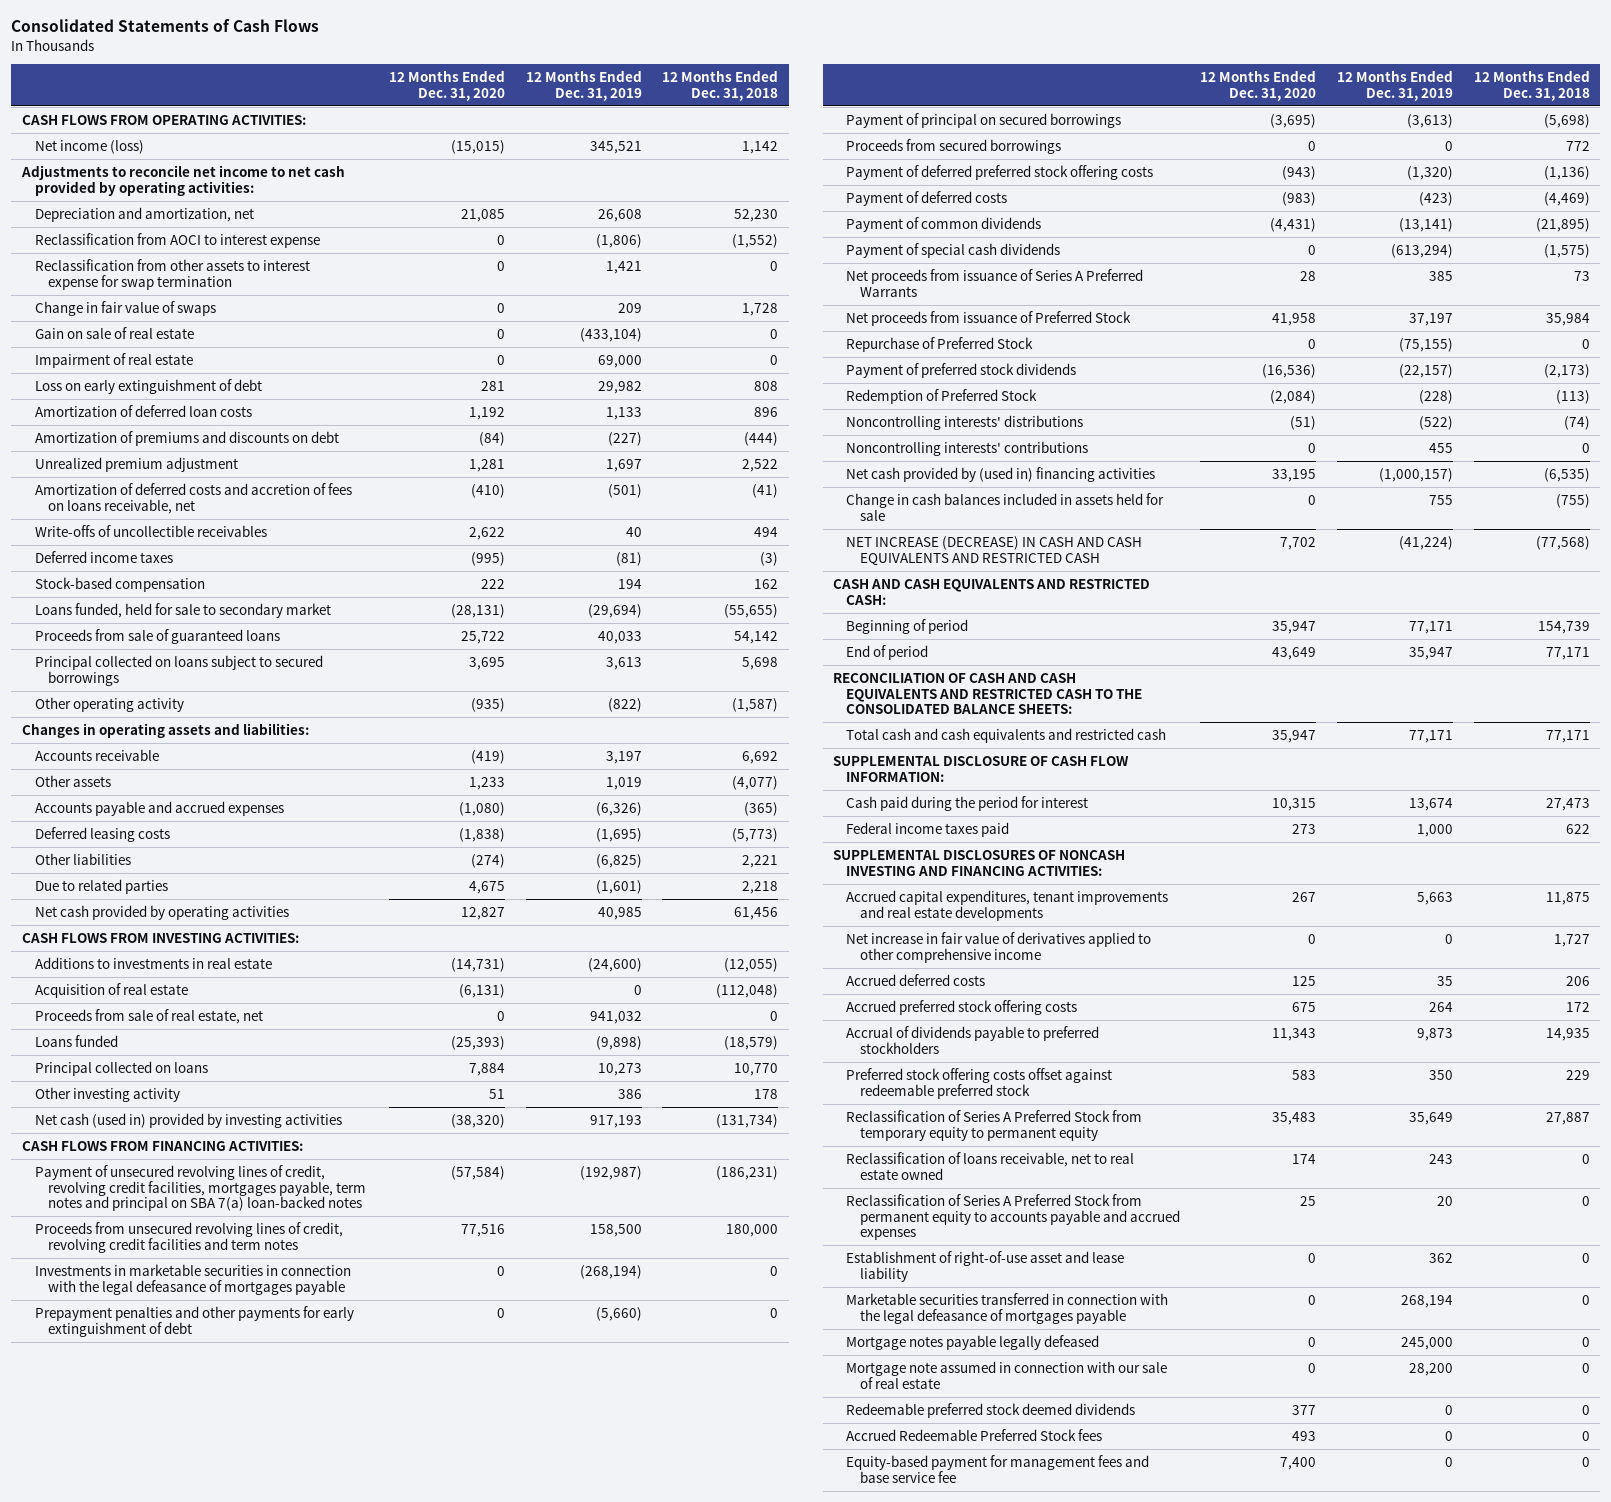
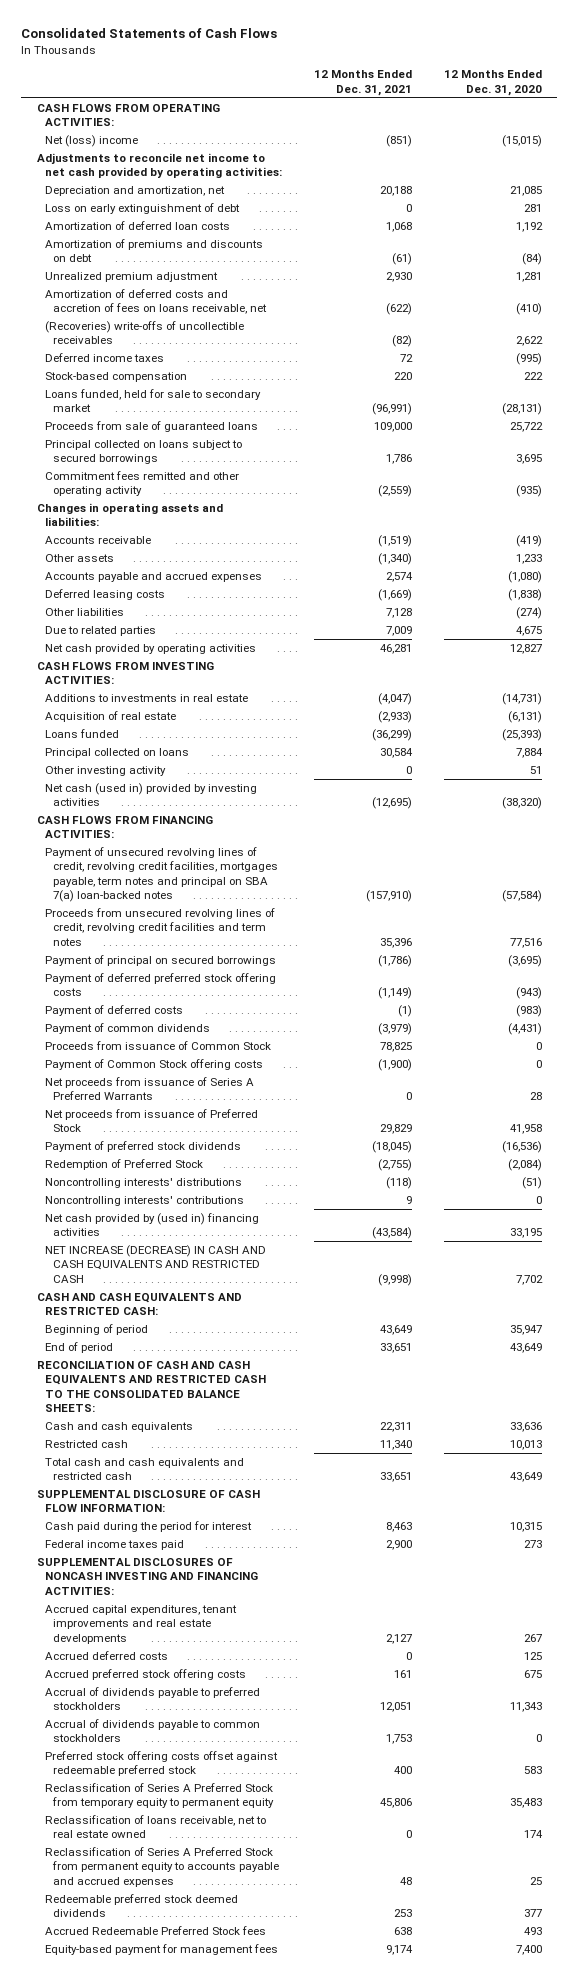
[525,70,642,101] 12 Months Ended Dec. 31, 2019 -> none
[662,70,779,101] 12 Months Ended Dec. 31, 2018 -> none
none -> [313,70,412,96] 12 Months Ended Dec. 31, 2021
[34,139,144,154] Net income (loss) -> [44,135,138,148] Net (loss) income
[34,232,320,248] Reclassification from AOCI to interest expense -> none
[34,258,310,290] Reclassification from other assets to interest expense for swap termination -> none
[34,300,216,316] Change in fair value of swaps -> none
[34,326,194,339] Gain on sale of real estate -> none
[34,352,193,368] Impairment of real estate -> none
[34,524,267,537] Write-offs of uncollectible receivables -> [44,321,244,345] (Recoveries) write-offs of uncollectible receivables
[34,696,184,712] Other operating activity -> [44,471,239,497] Commitment fees remitted and other operating activity
[34,1008,263,1024] Proceeds from sale of real estate, net -> none
[34,1263,351,1295] Investments in marketable securities in connection with the legal defeasance of mortgages payable -> none
[34,1305,354,1337] Prepayment penalties and other payments for early extinguishment of debt -> none
[846,138,1062,154] Proceeds from secured borrowings -> none
[846,242,1061,258] Payment of special cash dividends -> none
none -> [44,1041,271,1051] Proceeds from issuance of Common Stock
none -> [44,1059,263,1071] Payment of Common Stock offering costs
[846,336,1034,352] Repurchase of Preferred Stock -> none
[846,492,1165,521] Change in cash balances included in assets held for sale -> none
none -> [44,1422,193,1433] Cash and cash equivalents
none -> [44,1440,128,1449] Restricted cash
[1272,729,1317,743] 35,947 -> [509,1472,542,1483] 43,649
[846,931,1152,963] Net increase in fair value of derivatives applied to other comprehensive income -> none
none -> [44,1719,260,1743] Accrual of dividends payable to common stockholders
[846,1250,1125,1282] Establishment of right-of-use asset and lease liability -> none
[846,1292,1169,1324] Marketable securities transferred in connection with the legal defeasance of mortgages payable -> none
[846,1334,1100,1350] Mortgage notes payable legally defeased -> none
[846,1360,1168,1389] Mortgage note assumed in connection with our sale of real estate -> none
[846,1454,1150,1483] Equity-based payment for management fees and base service fee -> [44,1944,278,1956] Equity-based payment for management fees

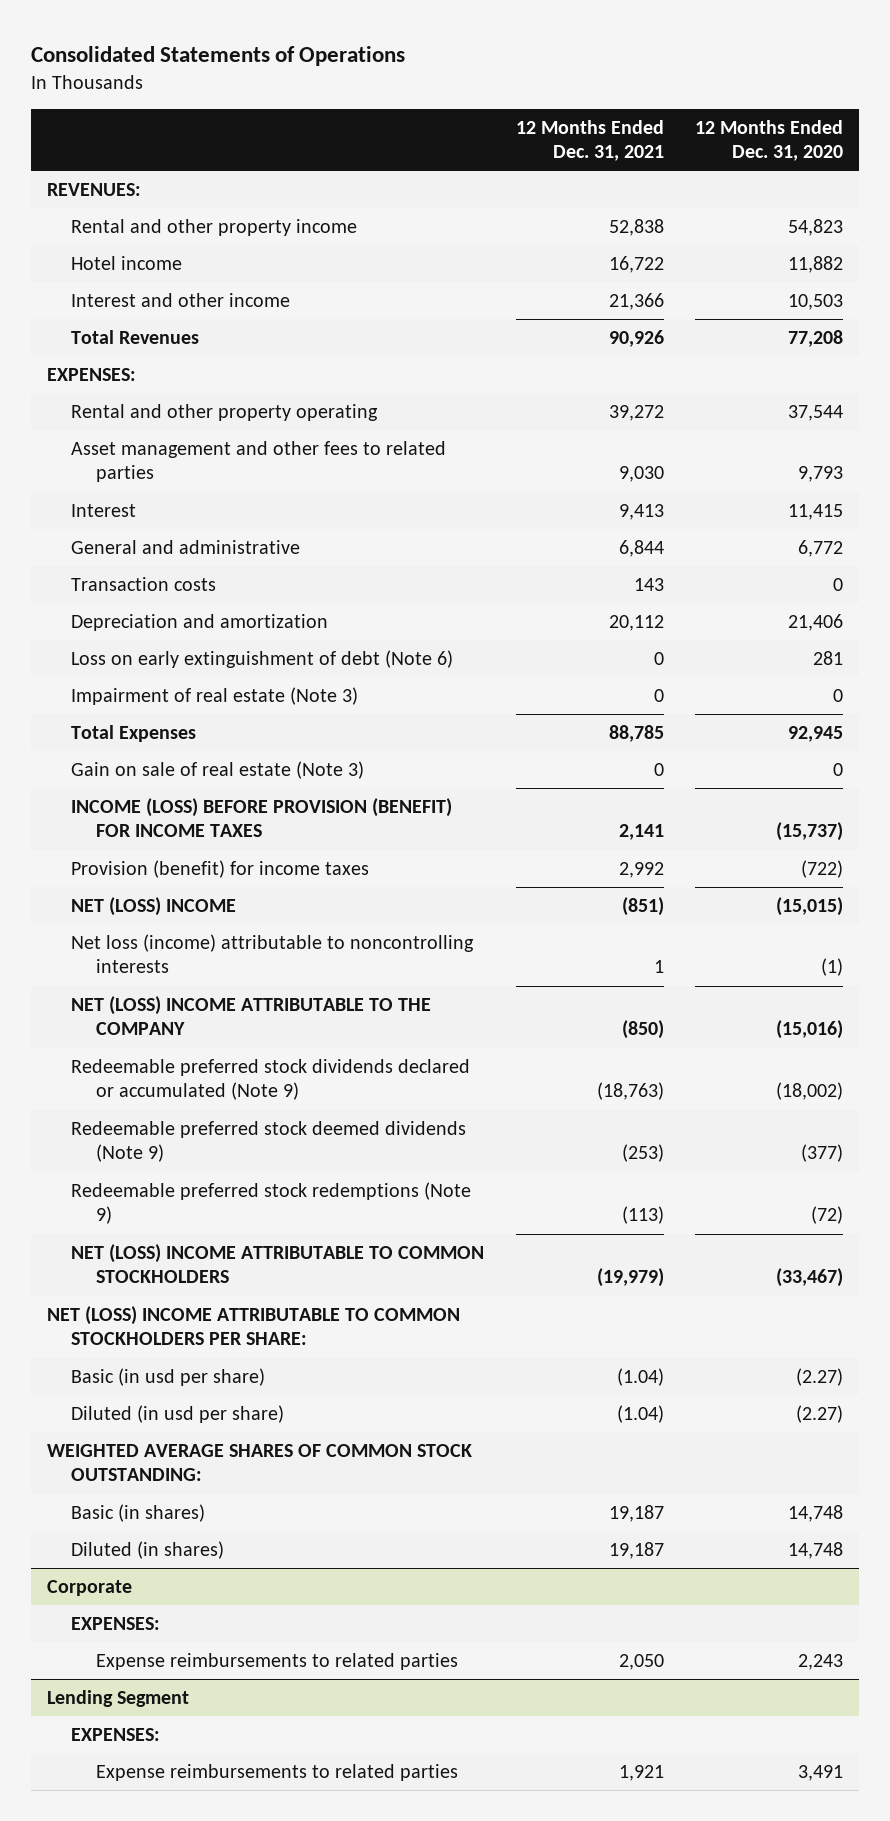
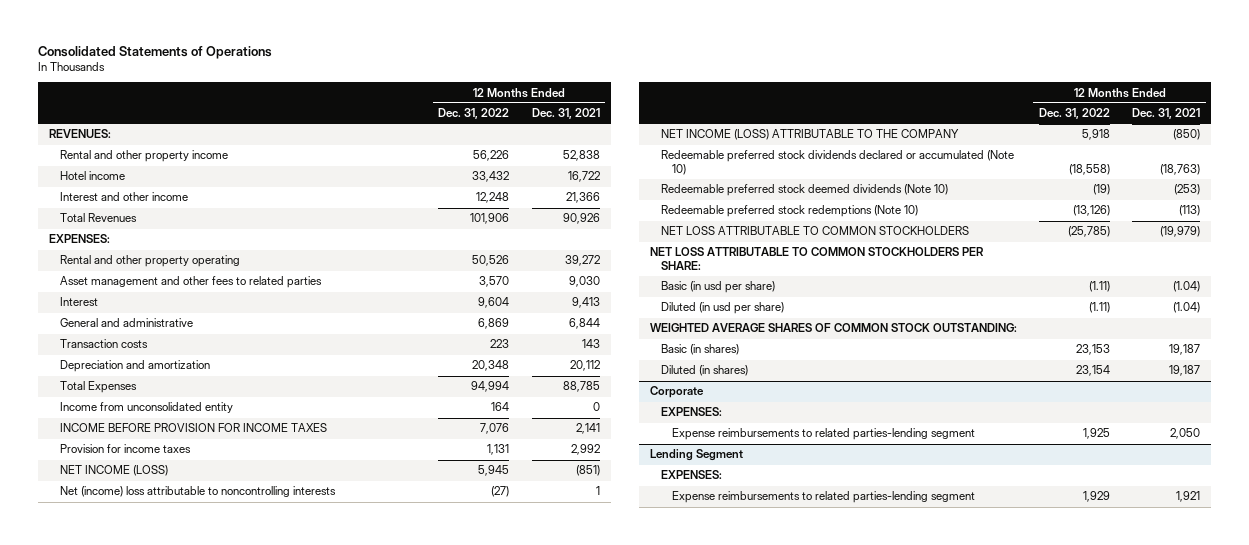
[695,119,844,162] 12 Months Ended Dec. 31, 2020 -> none
none -> [438,108,510,120] Dec. 31, 2022
[71,649,454,668] Loss on early extinguishment of debt (Note 6) -> none
[71,686,359,705] Impairment of real estate (Note 3) -> none
[71,760,365,779] Gain on sale of real estate (Note 3) -> none
none -> [60,402,234,414] Income from unconsolidated entity
[71,797,453,838] INCOME (LOSS) BEFORE PROVISION (BENEFIT) FOR INCOME TAXES -> [60,423,328,433] INCOME BEFORE PROVISION FOR INCOME TAXES
[71,859,370,878] Provision (benefit) for income taxes -> [60,444,192,454] Provision for income taxes
[71,896,237,916] NET (LOSS) INCOME -> [60,465,169,477] NET INCOME (LOSS)
[71,933,475,974] Net loss (income) attributable to noncontrolling interests -> [60,486,337,498] Net (income) loss attributable to noncontrolling interests
[71,995,432,1036] NET (LOSS) INCOME ATTRIBUTABLE TO THE COMPANY -> [660,129,959,141] NET INCOME (LOSS) ATTRIBUTABLE TO THE COMPANY
[71,1058,471,1101] Redeemable preferred stock dividends declared or accumulated (Note 9) -> [660,150,1014,176] Redeemable preferred stock dividends declared or accumulated (Note 10)
[71,1120,467,1163] Redeemable preferred stock deemed dividends (Note 9) -> [660,184,948,197] Redeemable preferred stock deemed dividends (Note 10)
[71,1181,472,1225] Redeemable preferred stock redemptions (Note 9) -> [660,205,918,218] Redeemable preferred stock redemptions (Note 10)
[71,1243,485,1284] NET (LOSS) INCOME ATTRIBUTABLE TO COMMON STOCKHOLDERS -> [660,226,969,236] NET LOSS ATTRIBUTABLE TO COMMON STOCKHOLDERS
[46,1305,460,1346] NET (LOSS) INCOME ATTRIBUTABLE TO COMMON STOCKHOLDERS PER SHARE: -> [649,247,984,271] NET LOSS ATTRIBUTABLE TO COMMON STOCKHOLDERS PER SHARE:
[95,1652,458,1670] Expense reimbursements to related parties -> [672,428,976,441] Expense reimbursements to related parties-lending segment
[95,1763,458,1781] Expense reimbursements to related parties -> [672,491,976,504] Expense reimbursements to related parties-lending segment

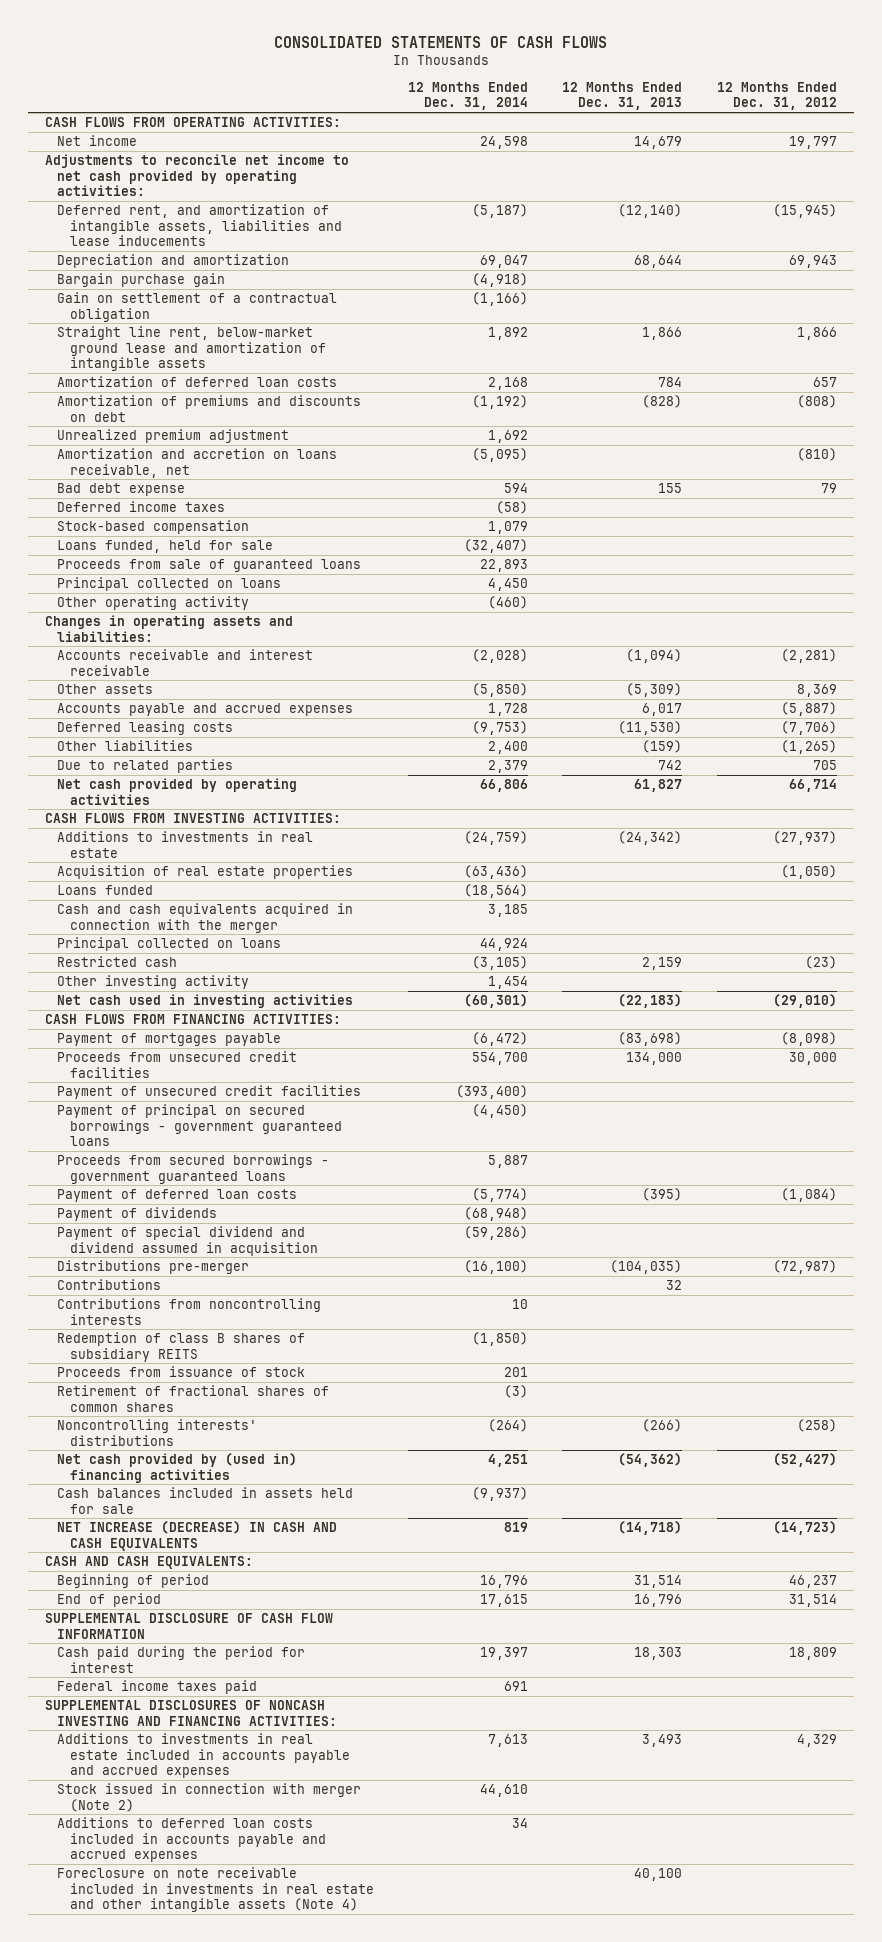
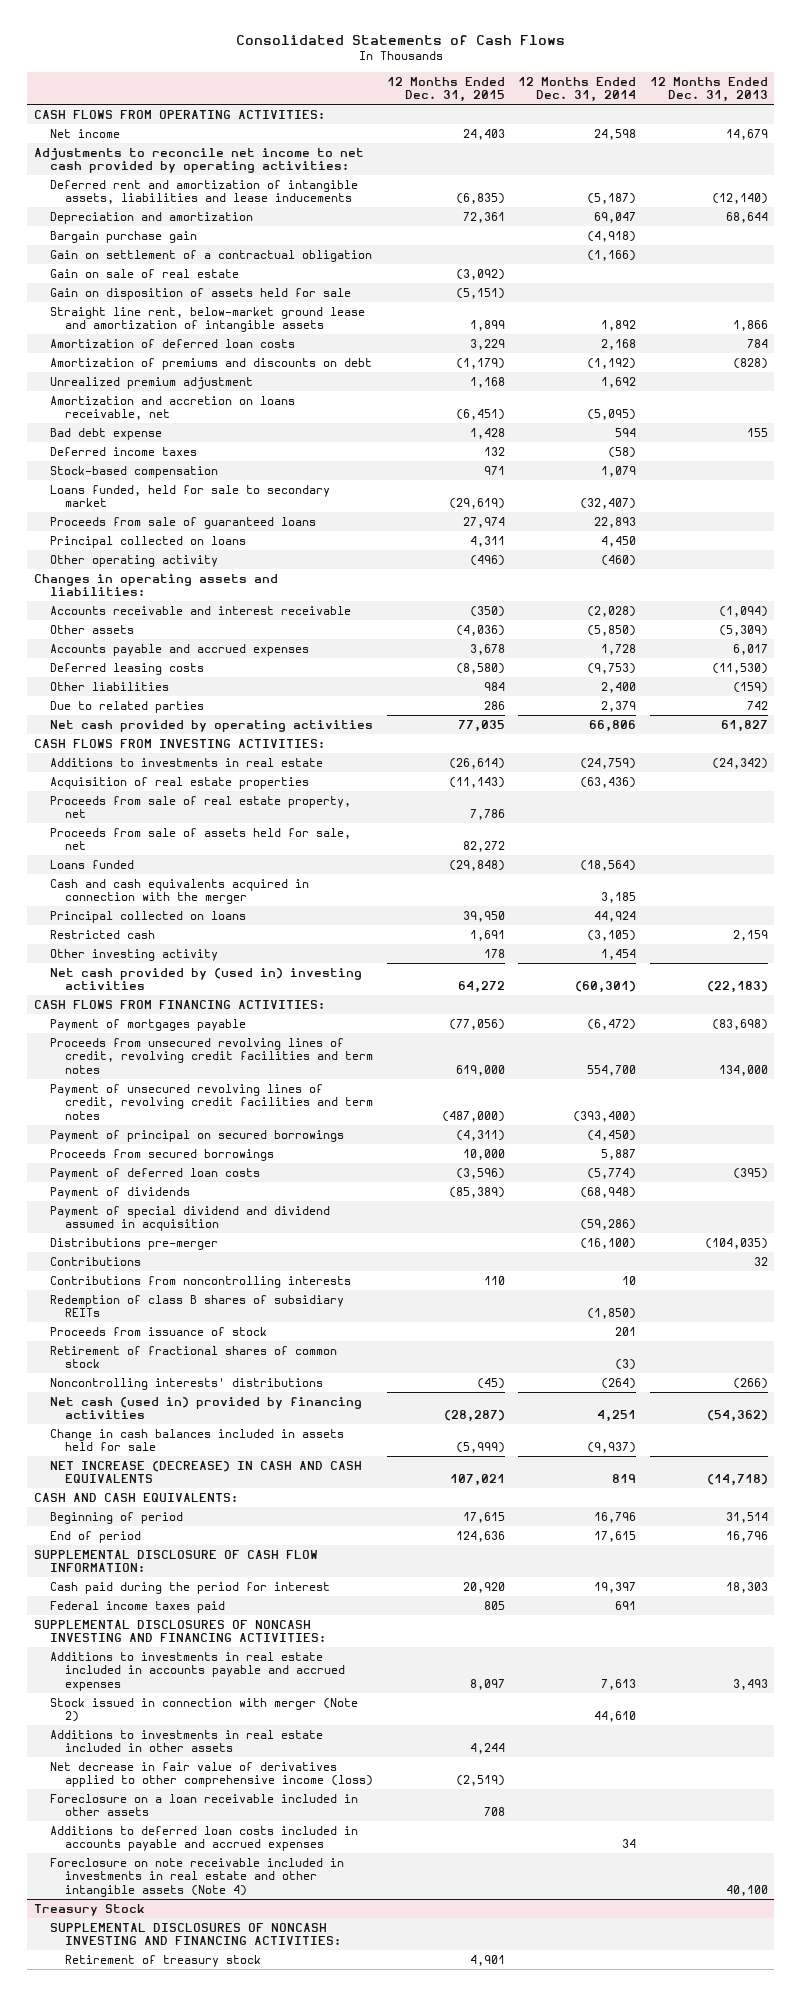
[273,35,607,48] CONSOLIDATED STATEMENTS OF CASH FLOWS -> [235,34,565,45] Consolidated Statements of Cash Flows
[716,82,837,111] 12 Months Ended Dec. 31, 2012 -> none
none -> [386,76,505,103] 12 Months Ended Dec. 31, 2015
[57,204,342,246] Deferred rent, and amortization of intangible assets, liabilities and lease inducements -> [49,179,358,205] Deferred rent and amortization of intangible assets, liabilities and lease inducements
none -> [49,268,239,278] Gain on sale of real estate
none -> [49,287,351,300] Gain on disposition of assets held for sale
[57,540,274,554] Loans funded, held for sale -> [49,484,330,508] Loans funded, held for sale to secondary market
none -> [49,795,351,819] Proceeds from sale of real estate property, net
none -> [49,827,351,851] Proceeds from sale of assets held for sale, net
[57,994,354,1009] Net cash used in investing activities -> [49,967,362,991] Net cash provided by (used in) investing activities
[57,1051,298,1078] Proceeds from unsecured credit facilities -> [49,1037,374,1075] Proceeds from unsecured revolving lines of credit, revolving credit facilities and term notes
[57,1085,362,1100] Payment of unsecured credit facilities -> [49,1083,374,1121] Payment of unsecured revolving lines of credit, revolving credit facilities and term notes
[57,1104,342,1146] Payment of principal on secured borrowings - government guaranteed loans -> [49,1129,344,1142] Payment of principal on secured borrowings
[57,1154,330,1184] Proceeds from secured borrowings - government guaranteed loans -> [49,1148,274,1161] Proceeds from secured borrowings
[57,1332,306,1362] Redemption of class B shares of subsidiary REITS -> [49,1294,344,1318] Redemption of class B shares of subsidiary REITs
[57,1385,330,1412] Retirement of fractional shares of common shares -> [49,1345,337,1369] Retirement of fractional shares of common stock
[57,1453,298,1483] Net cash provided by (used in) financing activities -> [49,1396,362,1420] Net cash (used in) provided by financing activities
[57,1487,354,1514] Cash balances included in assets held for sale -> [49,1428,344,1452] Change in cash balances included in assets held for sale
[45,1613,334,1639] SUPPLEMENTAL DISCLOSURE OF CASH FLOW INFORMATION -> [33,1549,318,1573] SUPPLEMENTAL DISCLOSURE OF CASH FLOW INFORMATION:
none -> [49,1729,323,1753] Additions to investments in real estate included in other assets
none -> [49,1761,374,1788] Net decrease in fair value of derivatives applied to other comprehensive income (loss)
none -> [49,1793,358,1817] Foreclosure on a loan receivable included in other assets
none -> [33,1903,145,1916] Treasury Stock
none -> [49,1922,342,1946] SUPPLEMENTAL DISCLOSURES OF NONCASH INVESTING AND FINANCING ACTIVITIES:
none -> [65,1954,262,1967] Retirement of treasury stock

